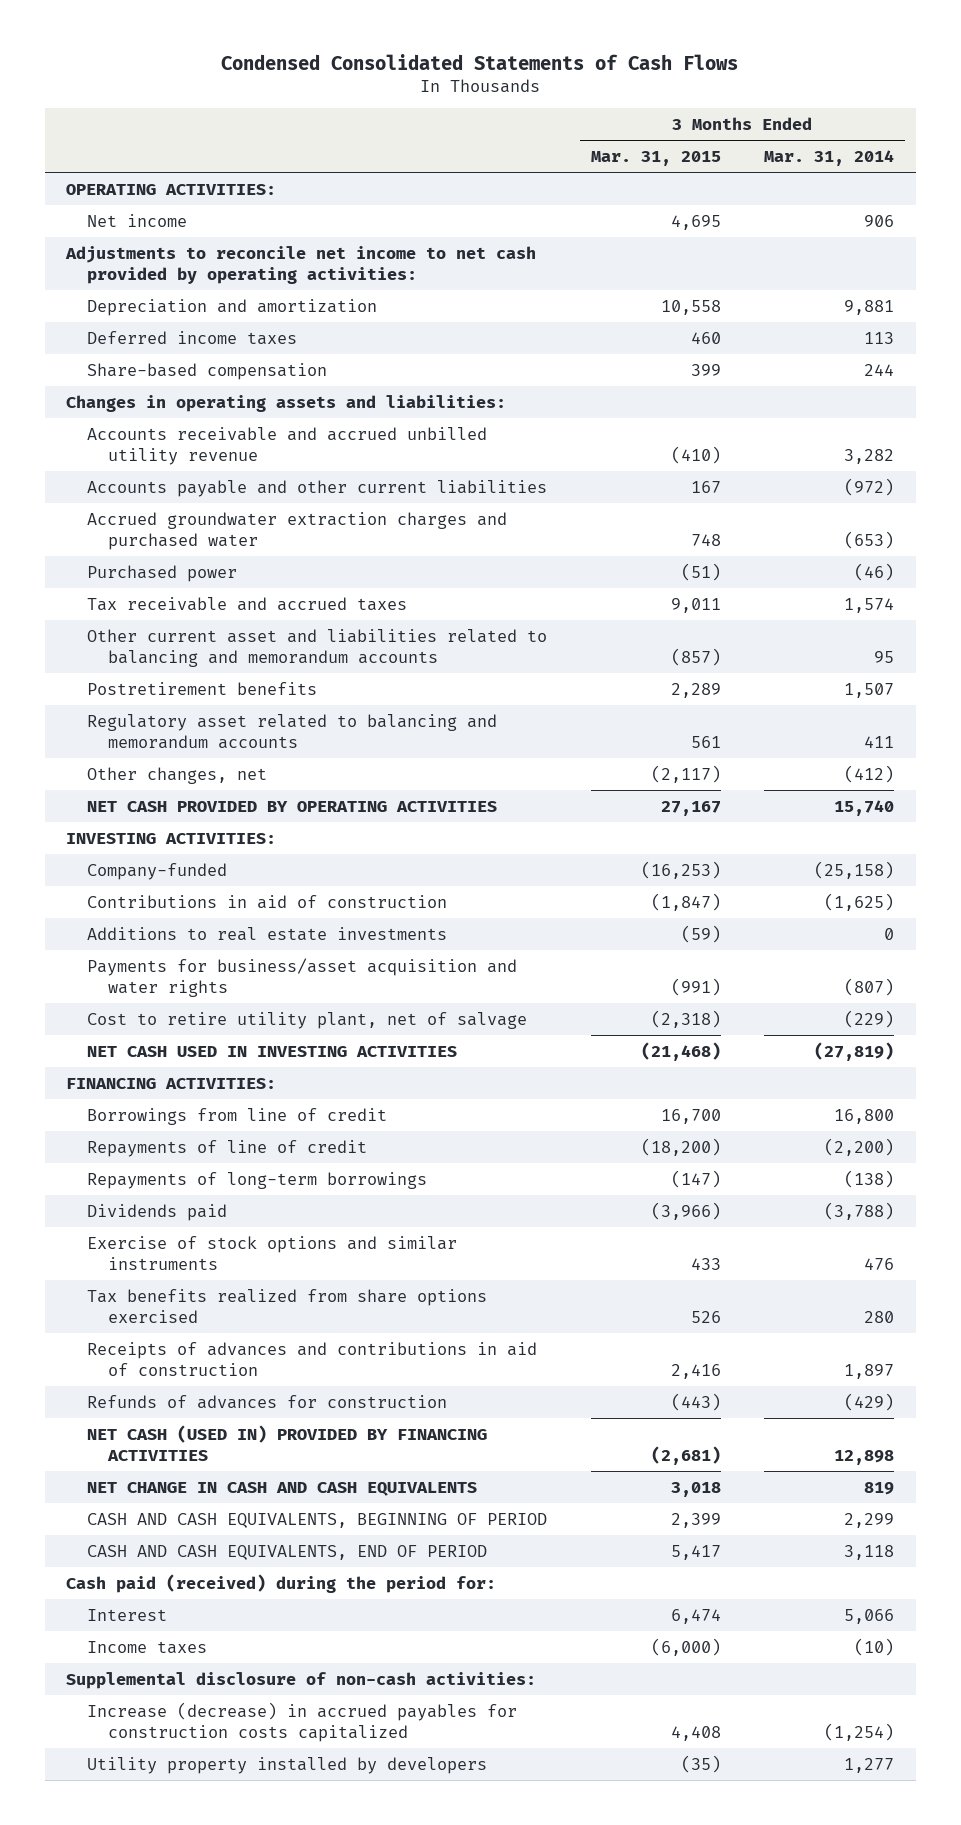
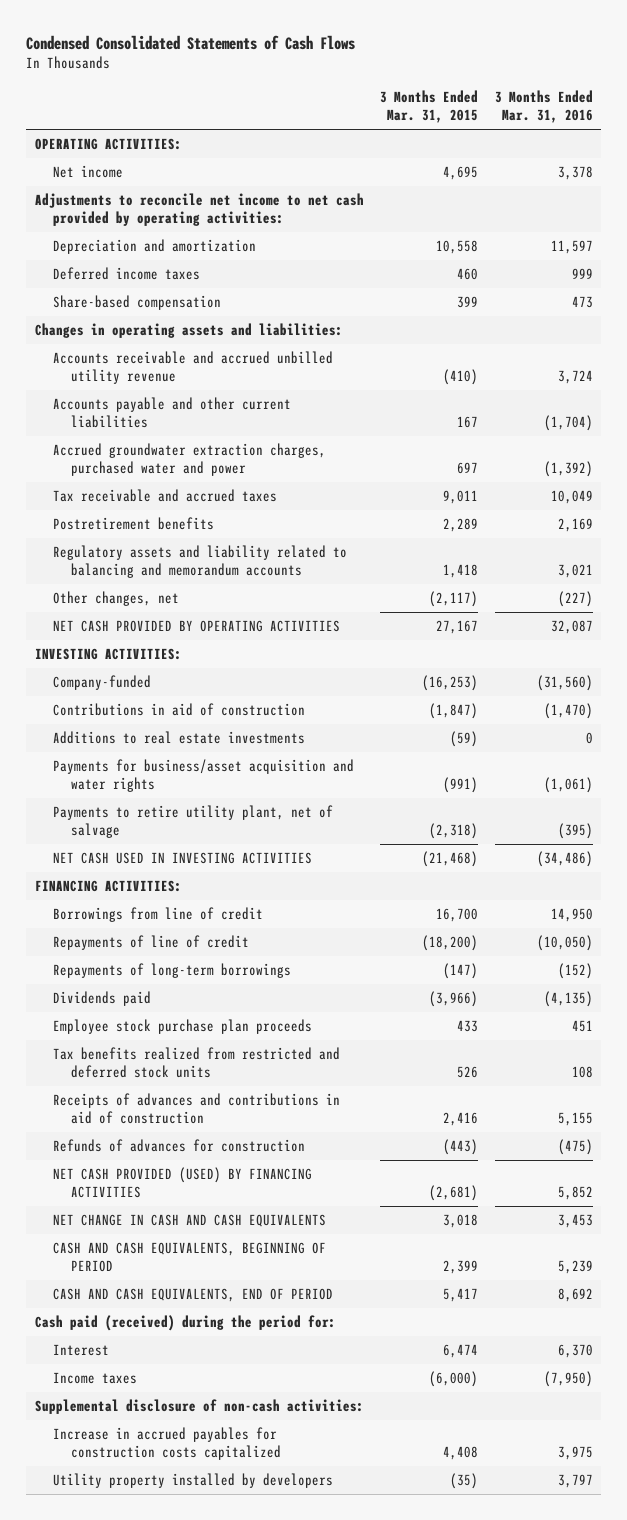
[764,150,895,167] Mar. 31, 2014 -> none
none -> [494,90,593,124] 3 Months Ended Mar. 31, 2016
[87,564,238,582] Purchased power -> none
[87,511,508,550] Accrued groundwater extraction charges and purchased water -> [52,443,326,477] Accrued groundwater extraction charges, purchased water and power
[690,533,721,546] 748 -> [457,462,479,475] 697
[87,628,548,667] Other current asset and liabilities related to balancing and memorandum accounts -> none
[87,713,498,749] Regulatory asset related to balancing and memorandum accounts -> [52,545,347,579] Regulatory assets and liability related to balancing and memorandum accounts
[690,735,721,748] 561 -> [443,564,479,579] 1,418
[87,1011,528,1029] Cost to retire utility plant, net of salvage -> [52,805,333,839] Payments to retire utility plant, net of salvage
[87,1235,458,1270] Exercise of stock options and similar instruments -> [52,1019,312,1035] Employee stock purchase plan proceeds
[87,1288,488,1323] Tax benefits realized from share options exercised -> [52,1047,340,1079] Tax benefits realized from restricted and deferred stock units
[87,1424,488,1461] NET CASH (USED IN) PROVIDED BY FINANCING ACTIVITIES -> [52,1167,312,1199] NET CASH PROVIDED (USED) BY FINANCING ACTIVITIES
[87,1701,518,1742] Increase (decrease) in accrued payables for construction costs capitalized -> [52,1427,281,1461] Increase in accrued payables for construction costs capitalized

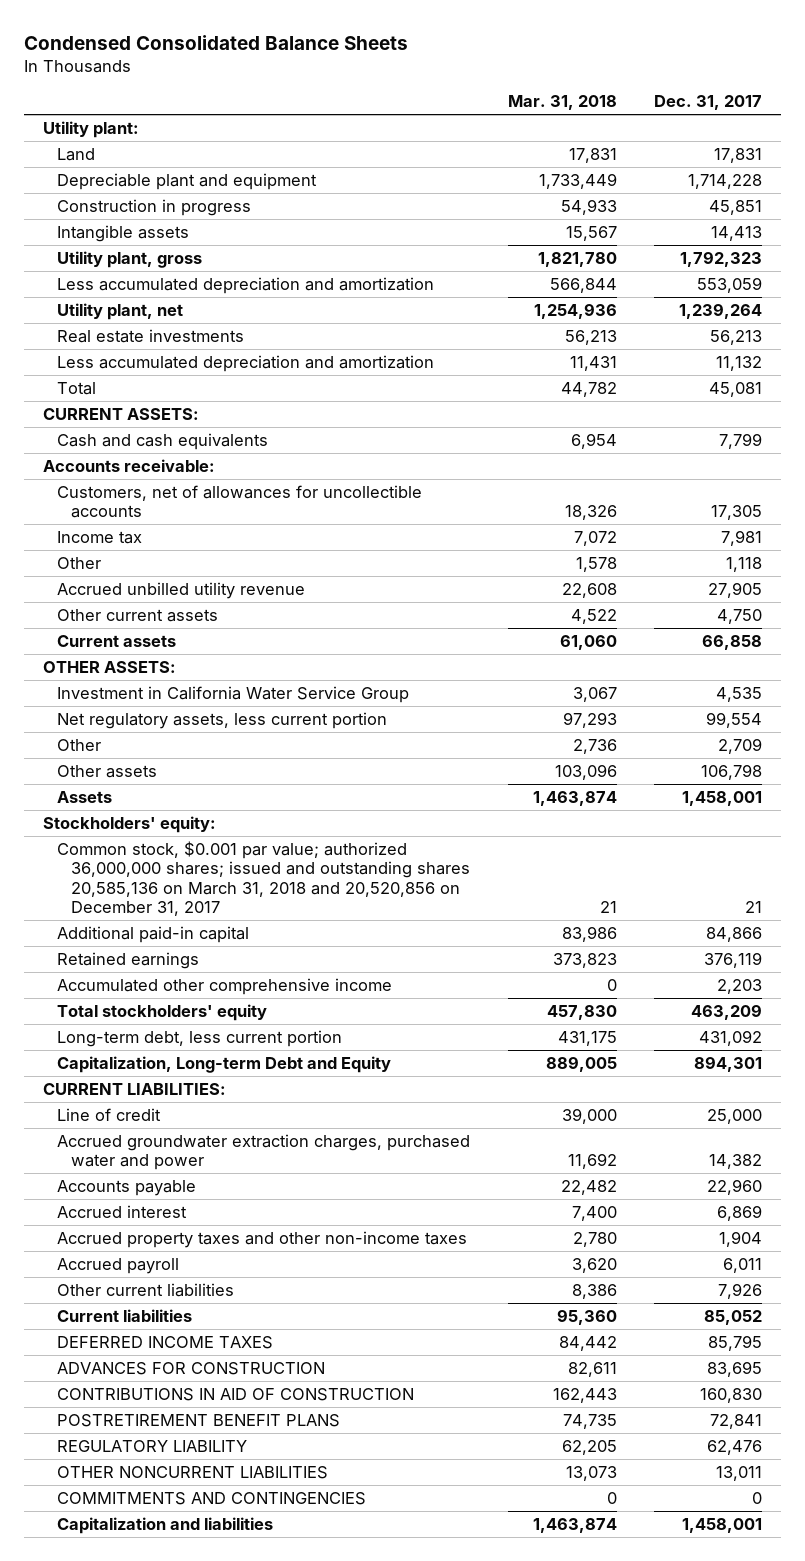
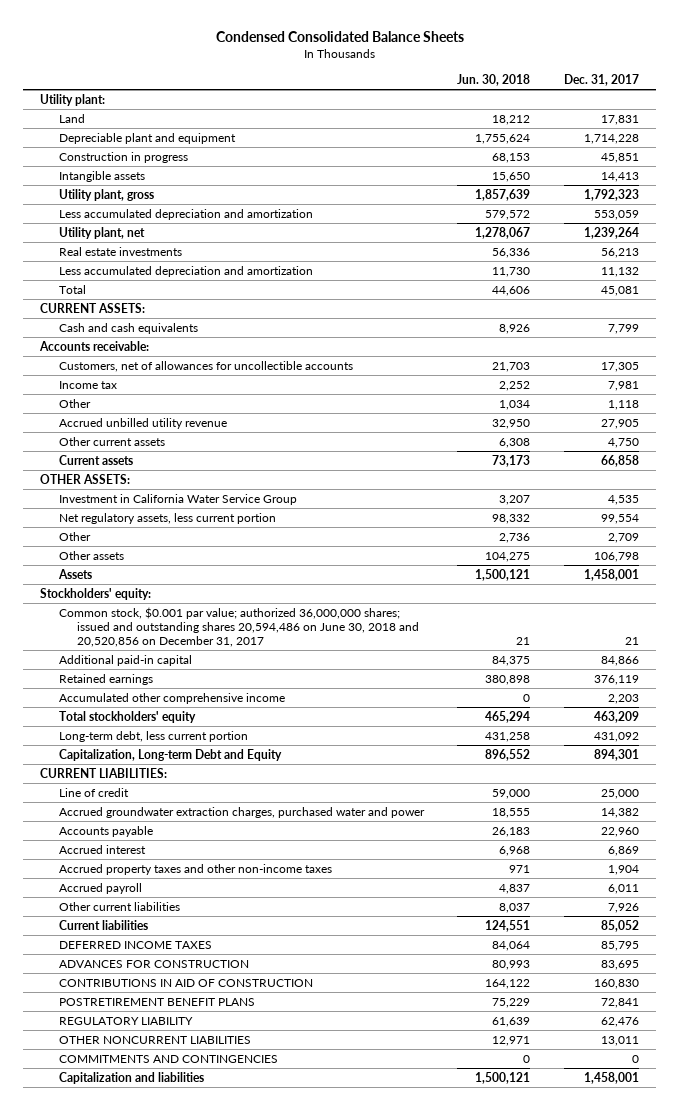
[507,95,617,111] Mar. 31, 2018 -> none
none -> [457,74,531,87] Jun. 30, 2018
[56,840,471,916] Common stock, $0.001 par value; authorized 36,000,000 shares; issued and outstanding shares 20,585,136 on March 31, 2018 and 20,520,856 on December 31, 2017 -> [58,606,420,647] Common stock, $0.001 par value; authorized 36,000,000 shares; issued and outstanding shares 20,594,486 on June 30, 2018 and 20,520,856 on December 31, 2017

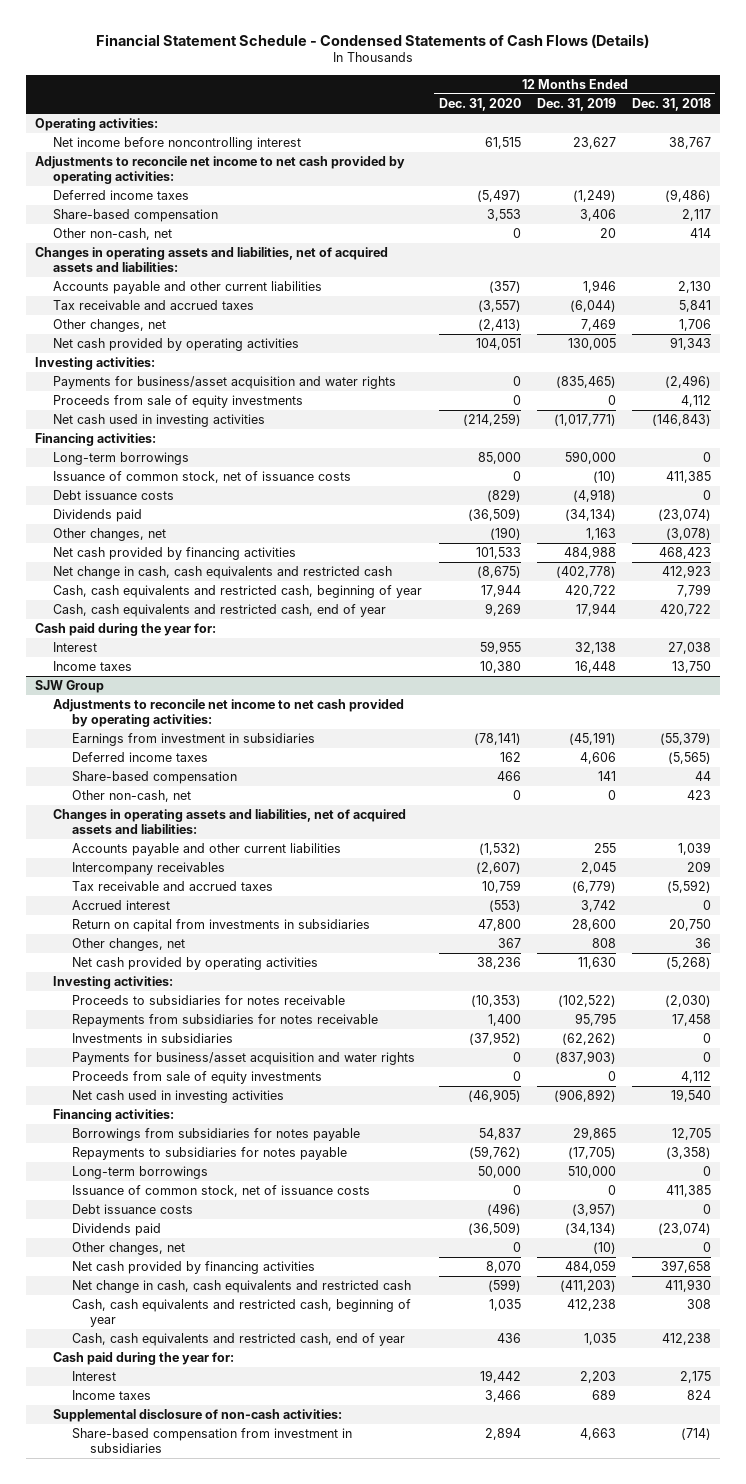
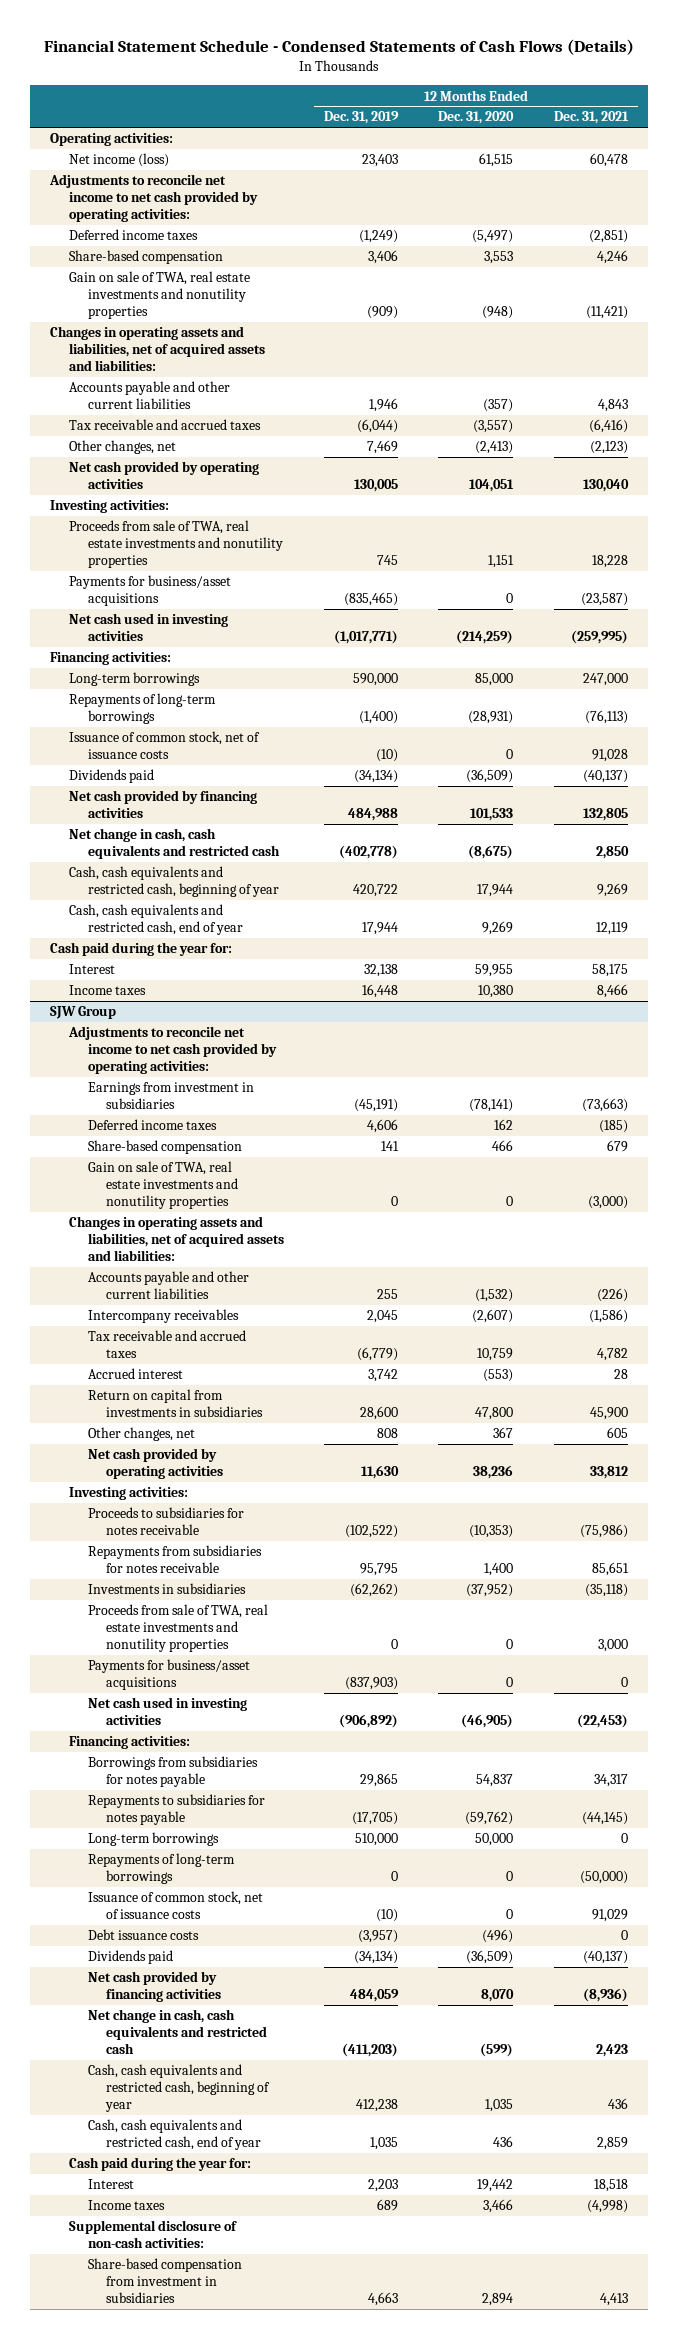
[632,98,712,112] Dec. 31, 2018 -> none
none -> [553,111,629,125] Dec. 31, 2021
[53,137,302,151] Net income before noncontrolling interest -> none
none -> [68,153,169,168] Net income (loss)
[53,228,173,241] Other non-cash, net -> none
none -> [68,271,250,320] Gain on sale of TWA, real estate investments and nonutility properties
[53,395,304,409] Proceeds from sale of equity investments -> none
none -> [68,520,283,569] Proceeds from sale of TWA, real estate investments and nonutility properties
[53,376,397,390] Payments for business/asset acquisition and water rights -> [68,575,231,607] Payments for business/asset acquisitions
none -> [68,693,216,725] Repayments of long-term borrowings
[53,490,175,501] Debt issuance costs -> none
[53,528,167,542] Other changes, net -> none
[71,790,191,803] Other non-cash, net -> none
none -> [87,1161,239,1210] Gain on sale of TWA, real estate investments and nonutility properties
[71,1071,322,1085] Proceeds from sale of equity investments -> none
none -> [87,1604,268,1653] Proceeds from sale of TWA, real estate investments and nonutility properties
[71,1052,415,1066] Payments for business/asset acquisition and water rights -> [87,1659,250,1691] Payments for business/asset acquisitions
none -> [87,1853,235,1885] Repayments of long-term borrowings
[607,1185,616,1196] 0 -> [376,1909,399,1923] (10)
[71,1242,185,1256] Other changes, net -> none

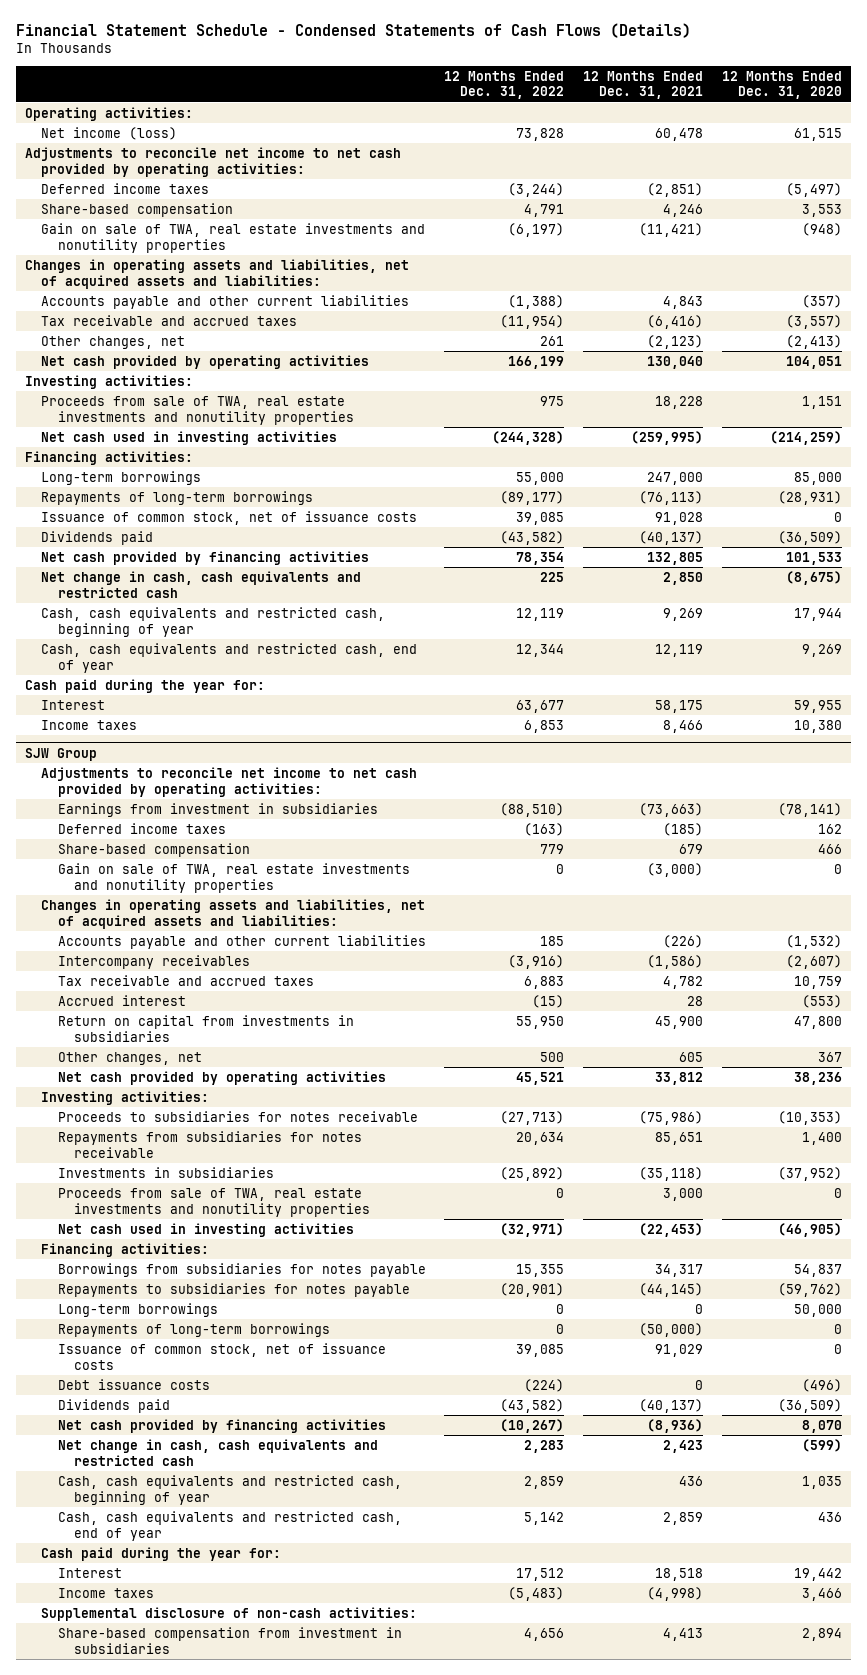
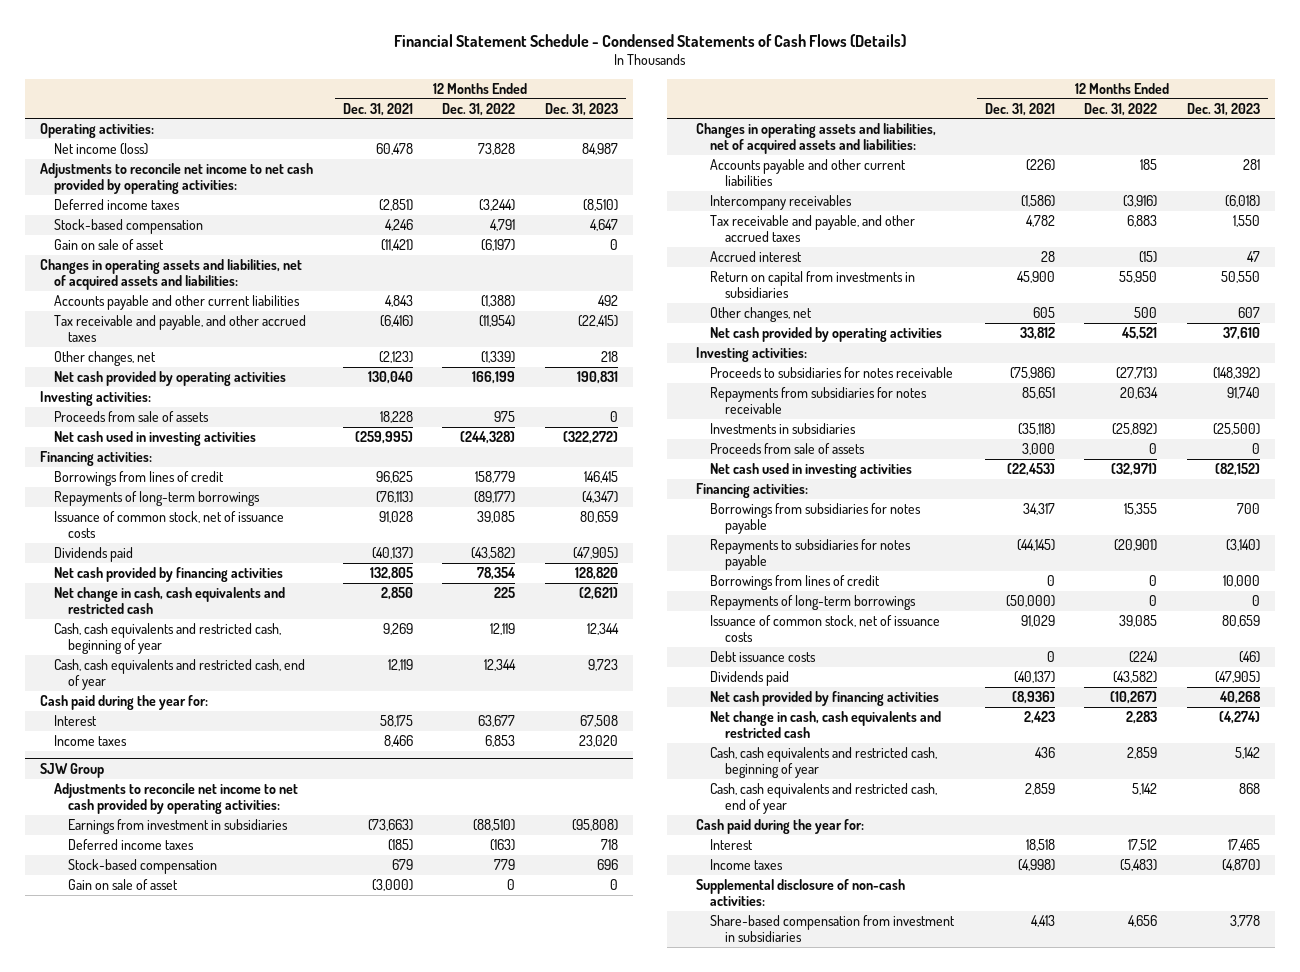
[721,70,842,100] 12 Months Ended Dec. 31, 2020 -> none
none -> [545,102,619,116] Dec. 31, 2023
[41,202,234,217] Share-based compensation -> [54,218,204,234] Stock-based compensation
[41,222,426,253] Gain on sale of TWA, real estate investments and nonutility properties -> [54,238,165,250] Gain on sale of asset
[41,314,298,326] Tax receivable and accrued taxes -> [54,314,307,342] Tax receivable and payable, and other accrued taxes
[540,335,565,346] 261 -> [481,350,516,363] (1,339)
[41,395,354,425] Proceeds from sale of TWA, real estate investments and nonutility properties -> [54,410,210,422] Proceeds from sale of assets
[41,470,202,485] Long-term borrowings -> none
none -> [54,470,225,486] Borrowings from lines of credit
[57,842,250,857] Share-based compensation -> [68,858,218,874] Stock-based compensation
[57,862,410,893] Gain on sale of TWA, real estate investments and nonutility properties -> [68,878,179,890] Gain on sale of asset
[57,974,314,986] Tax receivable and accrued taxes -> [710,214,916,242] Tax receivable and payable, and other accrued taxes
[57,1187,370,1217] Proceeds from sale of TWA, real estate investments and nonutility properties -> [710,442,866,454] Proceeds from sale of assets
[57,1302,218,1317] Long-term borrowings -> none
none -> [710,574,881,590] Borrowings from lines of credit

